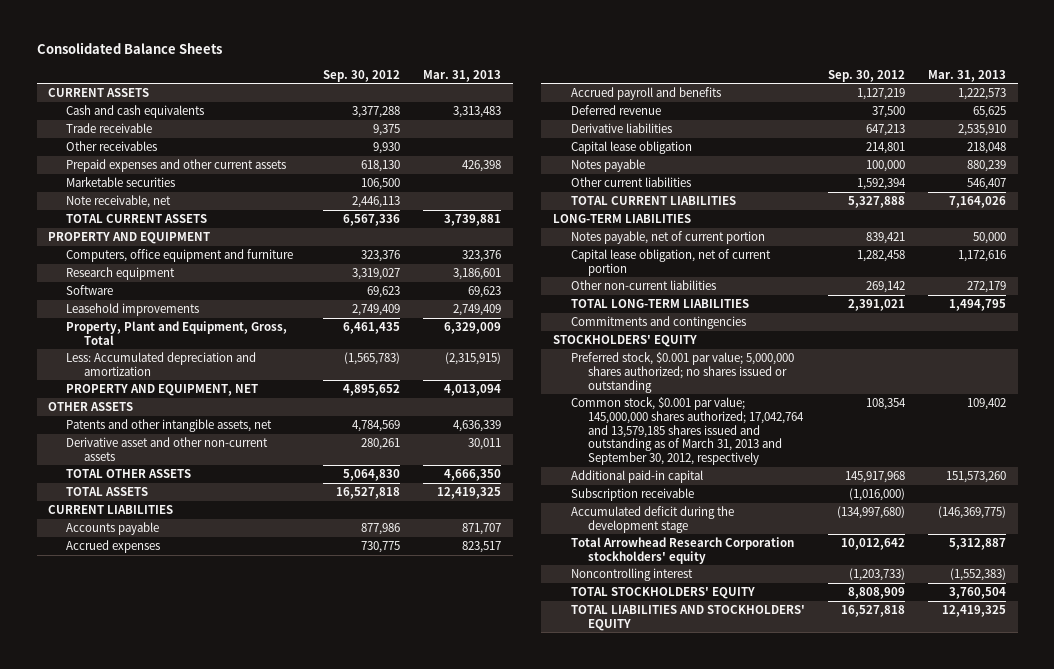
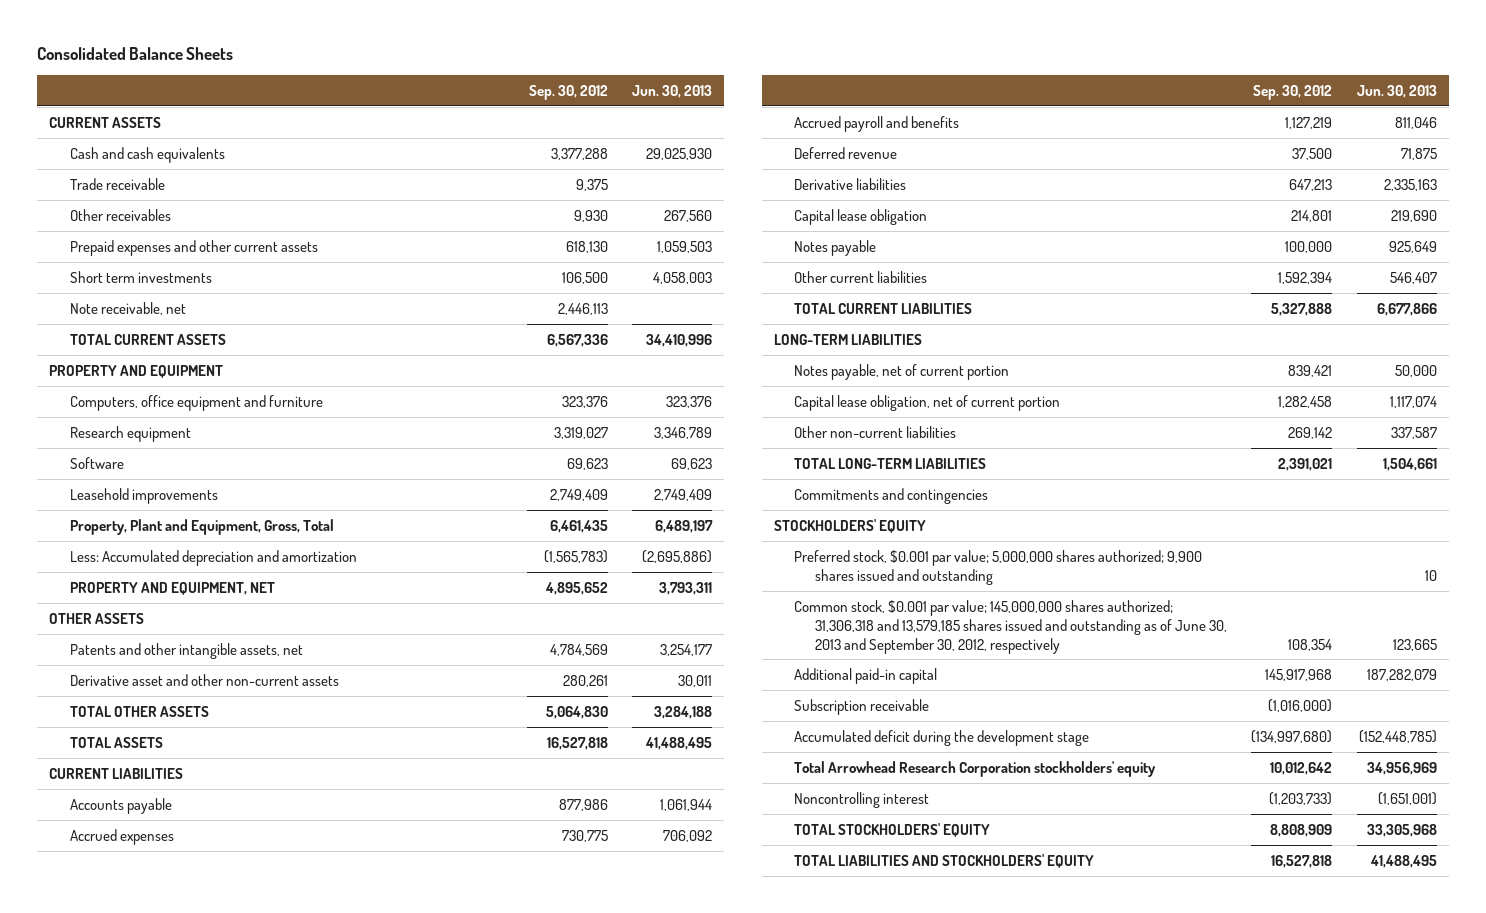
[423,69,502,82] Mar. 31, 2013 -> none
none -> [632,84,713,98] Jun. 30, 2013
[65,176,175,187] Marketable securities -> [69,270,212,283] Short term investments
[570,351,794,393] Preferred stock, $0.001 par value; 5,000,000 shares authorized; no shares issued or outstanding -> [794,549,1203,585] Preferred stock, $0.001 par value; 5,000,000 shares authorized; 9,900 shares issued and outstanding
[570,396,805,466] Common stock, $0.001 par value; 145,000,000 shares authorized; 17,042,764 and 13,579,185 shares issued and outstanding as of March 31, 2013 and September 30, 2012, respectively -> [794,599,1228,654] Common stock, $0.001 par value; 145,000,000 shares authorized; 31,306,318 and 13,579,185 shares issued and outstanding as of June 30, 2013 and September 30, 2012, respectively

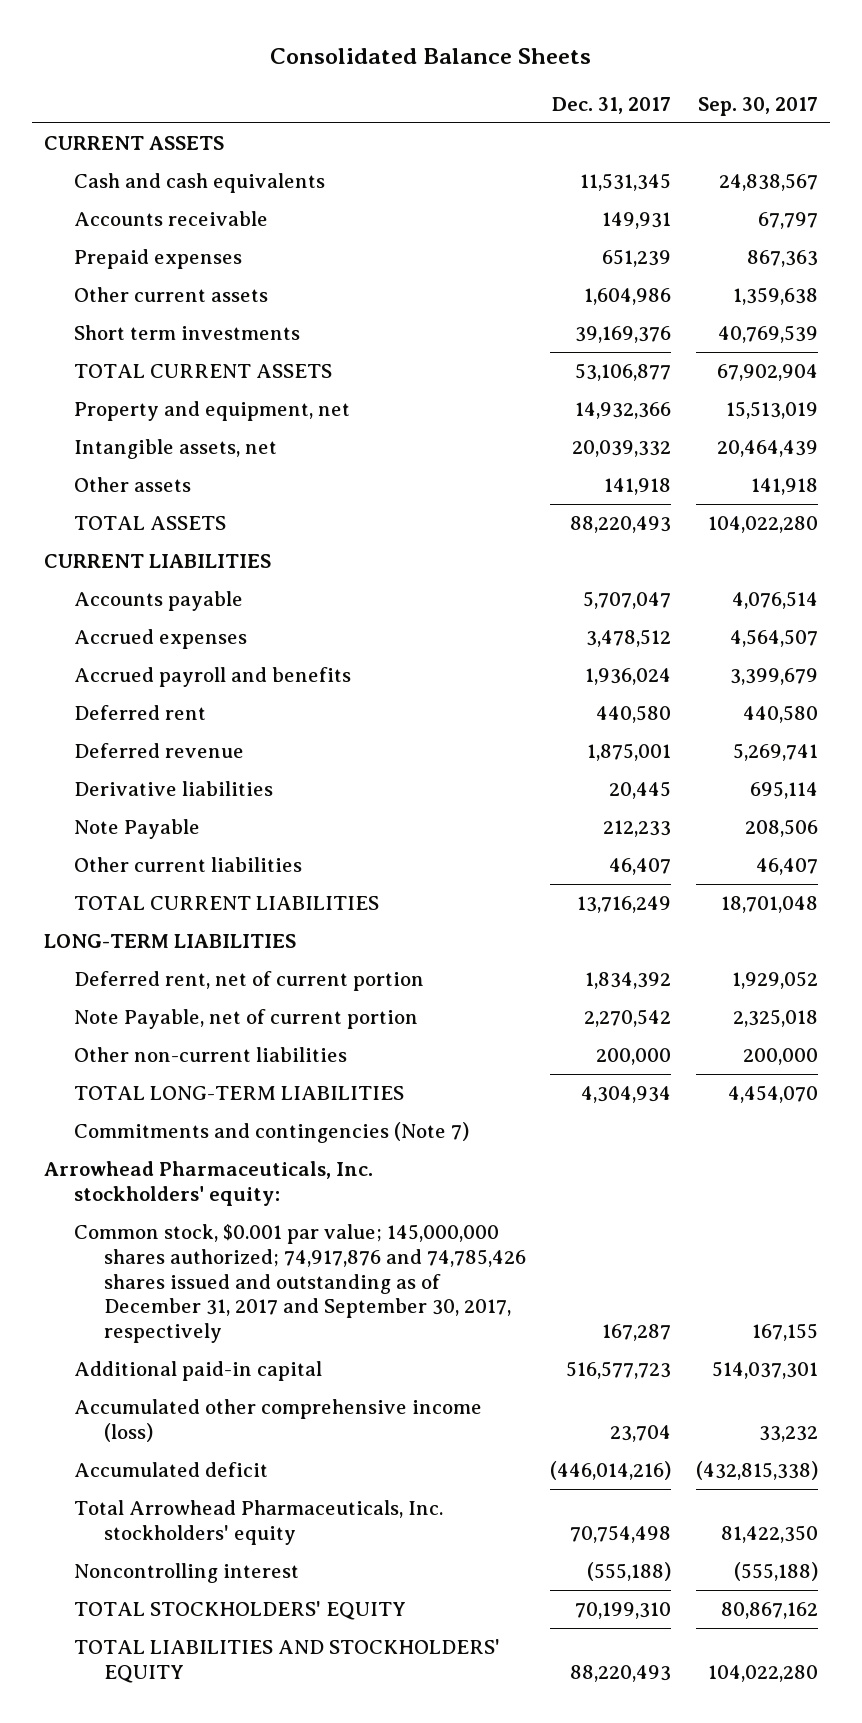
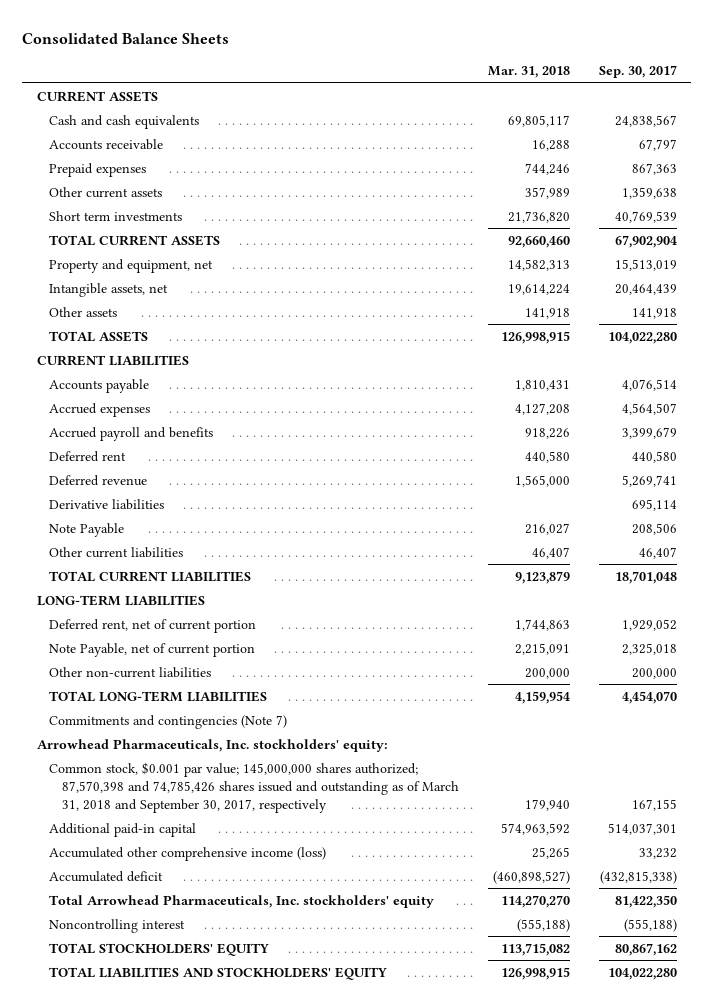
[552,96,672,114] Dec. 31, 2017 -> none
none -> [487,65,570,78] Mar. 31, 2018
[74,1224,527,1344] Common stock, $0.001 par value; 145,000,000 shares authorized; 74,917,876 and 74,785,426 shares issued and outstanding as of December 31, 2017 and September 30, 2017, respectively -> [49,761,459,813] Common stock, $0.001 par value; 145,000,000 shares authorized; 87,570,398 and 74,785,426 shares issued and outstanding as of March 31, 2018 and September 30, 2017, respectively

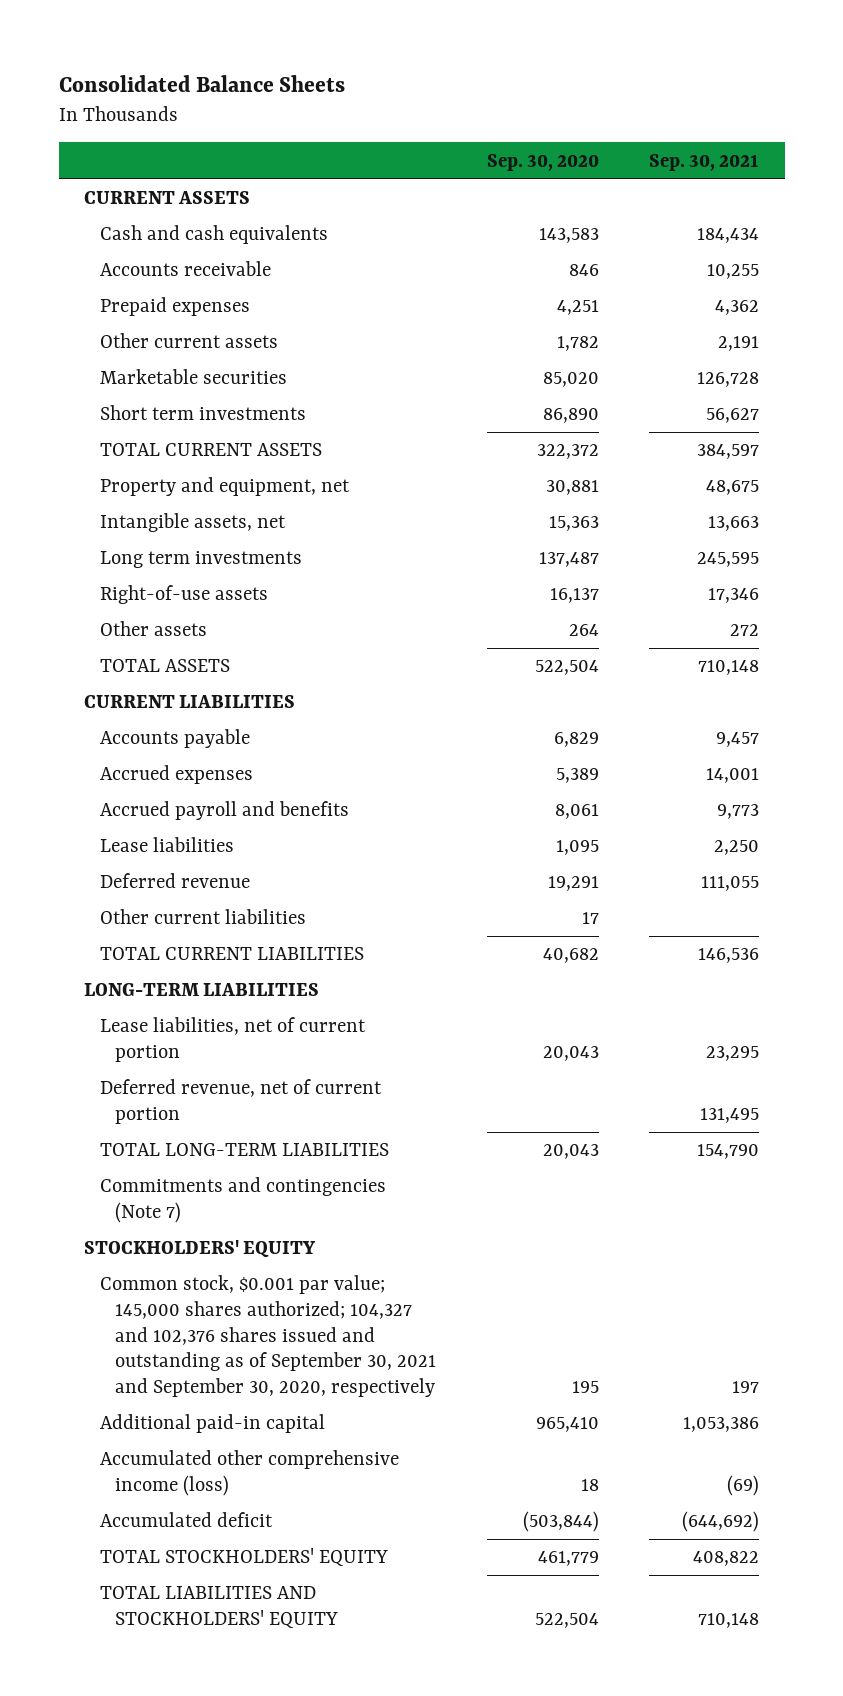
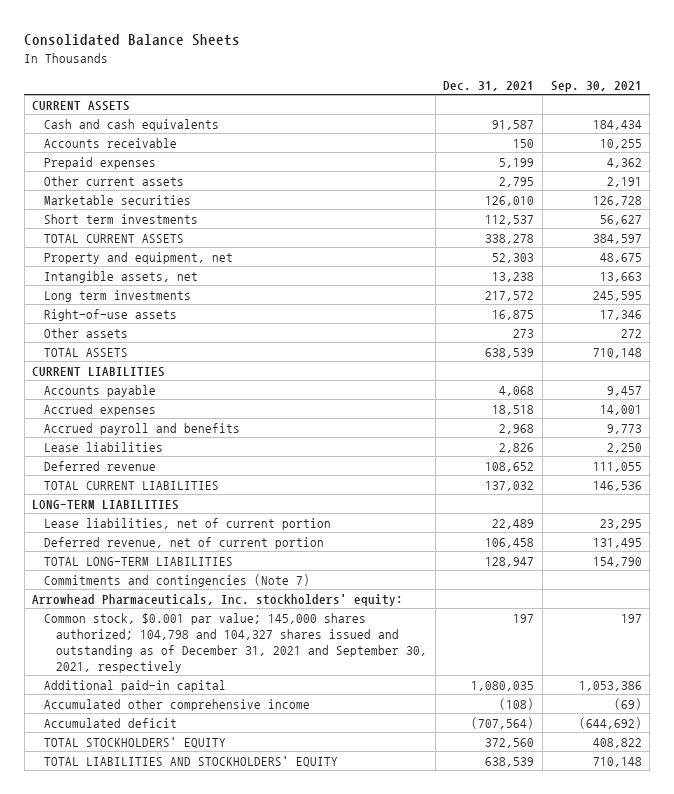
[486,153,599,171] Sep. 30, 2020 -> none
none -> [443,80,535,91] Dec. 31, 2021
[99,909,306,925] Other current liabilities -> none
[84,1240,317,1259] STOCKHOLDERS' EQUITY -> none
none -> [32,593,404,606] Arrowhead Pharmaceuticals, Inc. stockholders' equity:
[99,1275,437,1397] Common stock, $0.001 par value; 145,000 shares authorized; 104,327 and 102,376 shares issued and outstanding as of September 30, 2021 and September 30, 2020, respectively -> [44,612,428,673] Common stock, $0.001 par value; 145,000 shares authorized; 104,798 and 104,327 shares issued and outstanding as of December 31, 2021 and September 30, 2021, respectively
[99,1450,399,1496] Accumulated other comprehensive income (loss) -> [44,698,311,711] Accumulated other comprehensive income

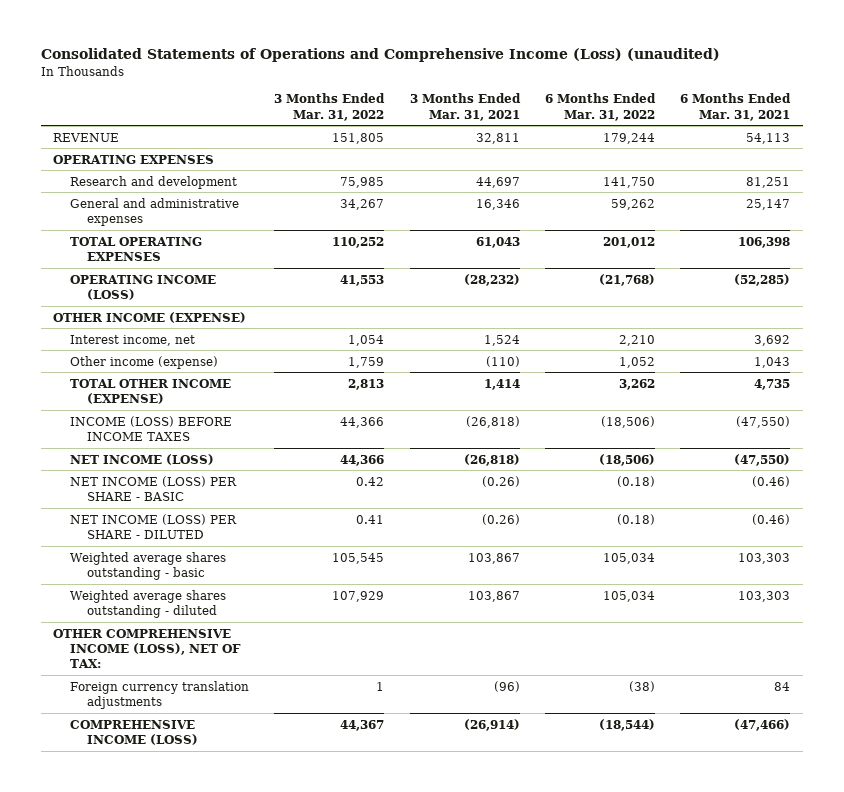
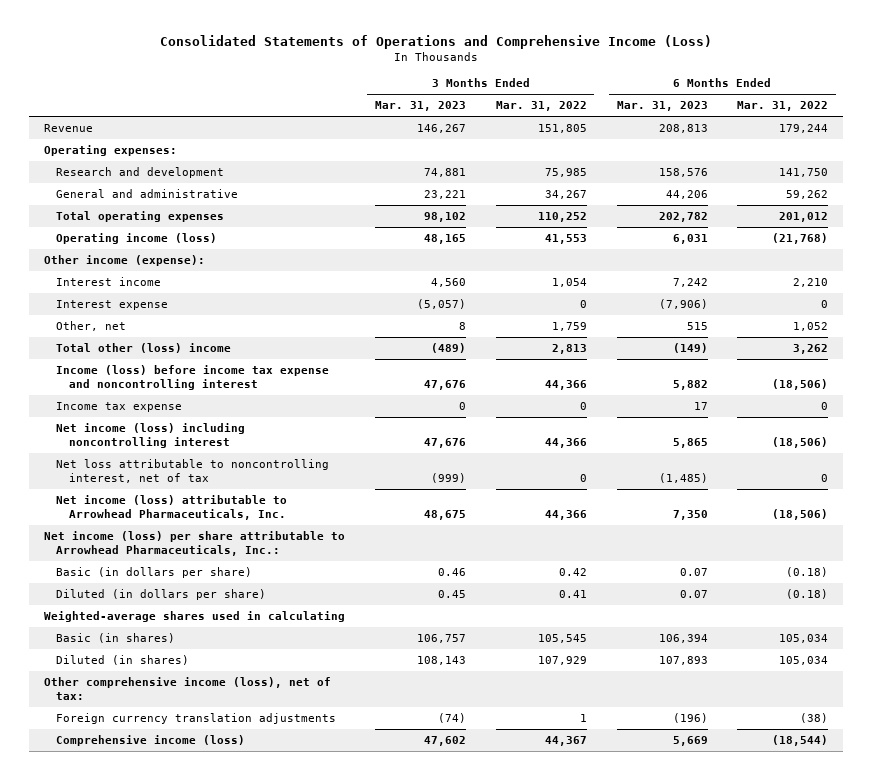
[40,48,720,63] Consolidated Statements of Operations and Comprehensive Income (Loss) (unaudited) -> [160,35,713,50] Consolidated Statements of Operations and Comprehensive Income (Loss)
[409,93,521,121] 3 Months Ended Mar. 31, 2021 -> none
[680,93,792,121] 6 Months Ended Mar. 31, 2021 -> none
none -> [374,101,466,112] Mar. 31, 2023
none -> [616,101,708,112] Mar. 31, 2023
[53,132,120,142] REVENUE -> [44,124,94,133] Revenue
[53,154,215,164] OPERATING EXPENSES -> [44,145,178,157] Operating expenses:
[70,197,240,226] General and administrative expenses -> [56,189,239,199] General and administrative
[70,236,203,261] TOTAL OPERATING EXPENSES -> [56,211,225,223] Total operating expenses
[70,274,217,300] OPERATING INCOME (LOSS) -> [56,233,218,245] Operating income (loss)
[53,311,247,323] OTHER INCOME (EXPENSE) -> [44,255,206,267] Other income (expense):
[70,334,196,346] Interest income, net -> [56,277,162,287] Interest income
none -> [56,300,169,311] Interest expense
[70,355,219,369] Other income (expense) -> [56,321,127,332] Other, net
[70,378,232,404] TOTAL OTHER INCOME (EXPENSE) -> [56,343,232,354] Total other (loss) income
[70,415,233,441] INCOME (LOSS) BEFORE INCOME TAXES -> [56,365,330,390] Income (loss) before income tax expense and noncontrolling interest
none -> [56,402,183,413] Income tax expense
none -> [56,423,246,448] Net income (loss) including noncontrolling interest
none -> [56,459,330,483] Net loss attributable to noncontrolling interest, net of tax
[70,453,215,465] NET INCOME (LOSS) -> [56,495,288,520] Net income (loss) attributable to Arrowhead Pharmaceuticals, Inc.
none -> [44,531,346,556] Net income (loss) per share attributable to Arrowhead Pharmaceuticals, Inc.:
[70,475,238,501] NET INCOME (LOSS) PER SHARE - BASIC -> [56,567,253,579] Basic (in dollars per share)
[70,513,238,539] NET INCOME (LOSS) PER SHARE - DILUTED -> [56,589,267,601] Diluted (in dollars per share)
none -> [44,611,346,623] Weighted-average shares used in calculating
[70,551,227,580] Weighted average shares outstanding - basic -> [56,633,176,644] Basic (in shares)
[70,589,227,618] Weighted average shares outstanding - diluted -> [56,655,190,666] Diluted (in shares)
[53,628,242,669] OTHER COMPREHENSIVE INCOME (LOSS), NET OF TAX: -> [44,677,332,700] Other comprehensive income (loss), net of tax:
[70,719,198,745] COMPREHENSIVE INCOME (LOSS) -> [56,735,246,747] Comprehensive income (loss)

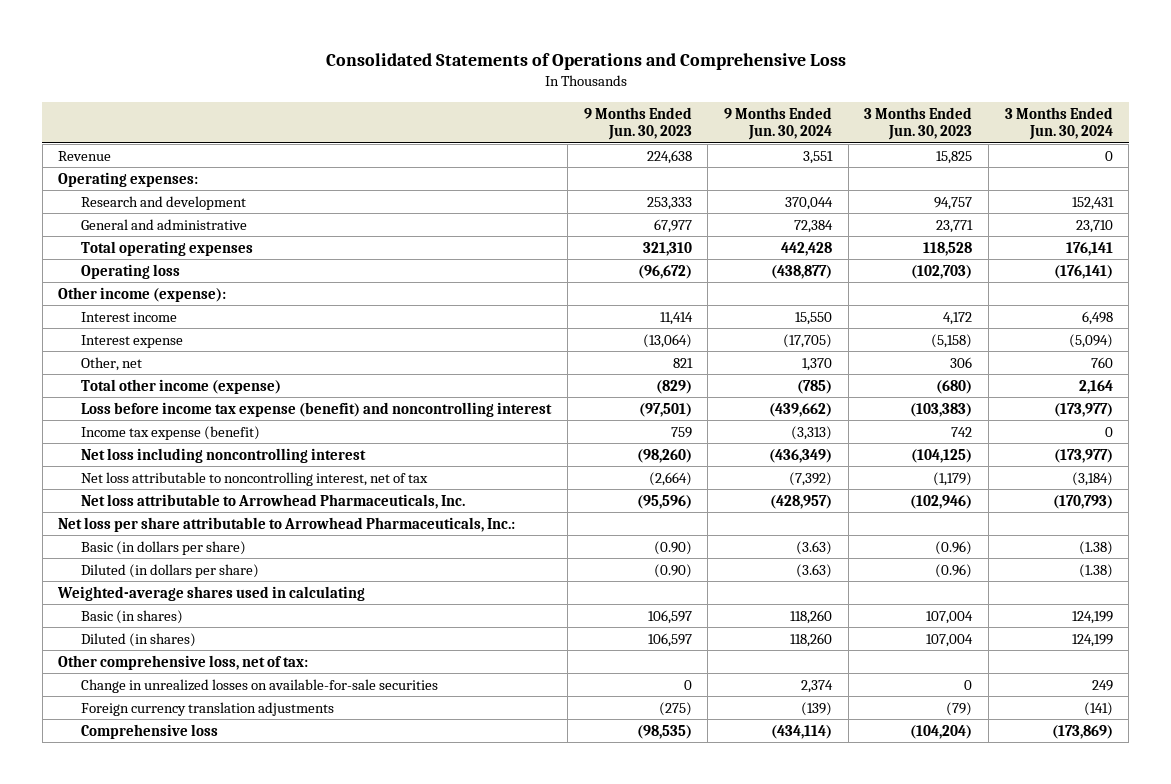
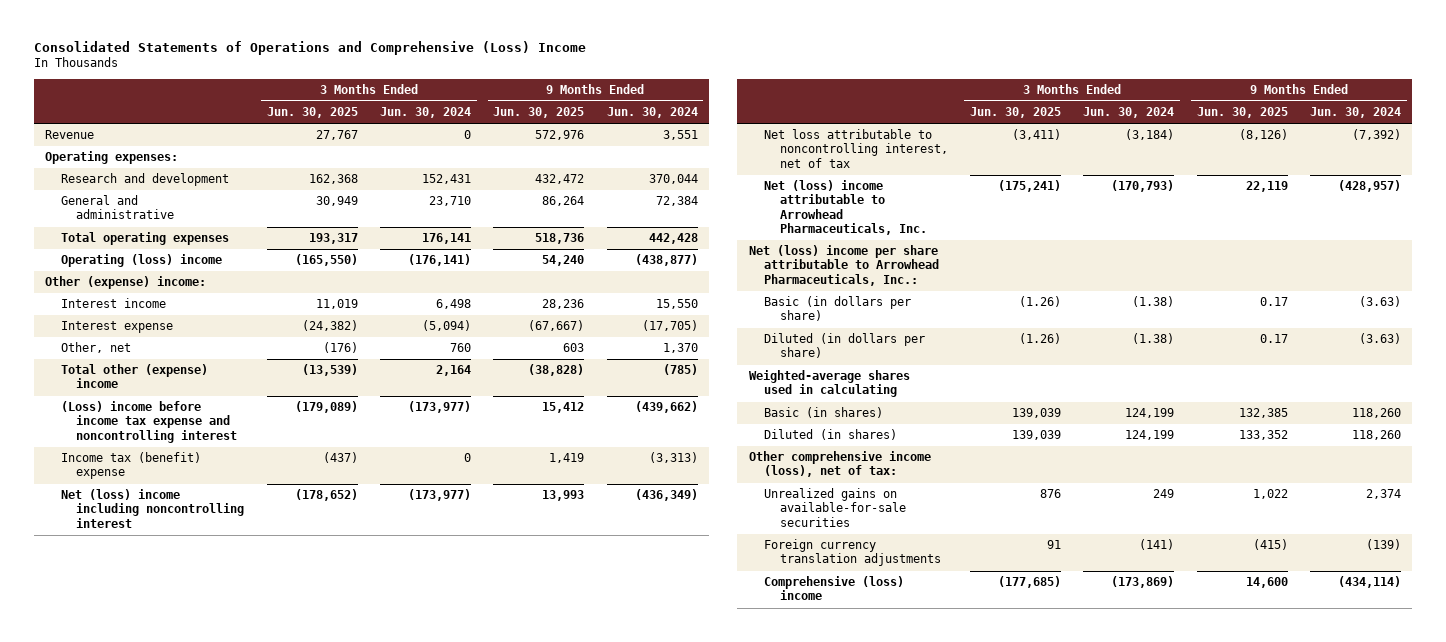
[325,52,846,70] Consolidated Statements of Operations and Comprehensive Loss -> [33,40,586,55] Consolidated Statements of Operations and Comprehensive (Loss) Income
[583,106,692,141] 9 Months Ended Jun. 30, 2023 -> none
[864,106,973,141] 3 Months Ended Jun. 30, 2023 -> none
none -> [266,107,358,119] Jun. 30, 2025
none -> [493,107,585,119] Jun. 30, 2025
[81,263,181,279] Operating loss -> [60,254,222,268] Operating (loss) income
[58,286,227,302] Other income (expense): -> [45,276,207,290] Other (expense) income:
[81,378,282,394] Total other income (expense) -> [60,364,208,389] Total other (expense) income
[81,401,553,417] Loss before income tax expense (benefit) and noncontrolling interest -> [60,401,238,443] (Loss) income before income tax expense and noncontrolling interest
[81,425,261,440] Income tax expense (benefit) -> [60,452,201,480] Income tax (benefit) expense
[81,447,367,463] Net loss including noncontrolling interest -> [60,489,245,528] Net (loss) income including noncontrolling interest
[81,493,466,509] Net loss attributable to Arrowhead Pharmaceuticals, Inc. -> [764,180,927,235] Net (loss) income attributable to Arrowhead Pharmaceuticals, Inc.
[58,516,516,532] Net loss per share attributable to Arrowhead Pharmaceuticals, Inc.: -> [748,245,940,286] Net (loss) income per share attributable to Arrowhead Pharmaceuticals, Inc.:
[58,654,309,670] Other comprehensive loss, net of tax: -> [748,451,931,478] Other comprehensive income (loss), net of tax:
[81,678,439,693] Change in unrealized losses on available-for-sale securities -> [764,488,906,527] Unrealized gains on available-for-sale securities
[81,723,219,739] Comprehensive loss -> [764,576,905,601] Comprehensive (loss) income

